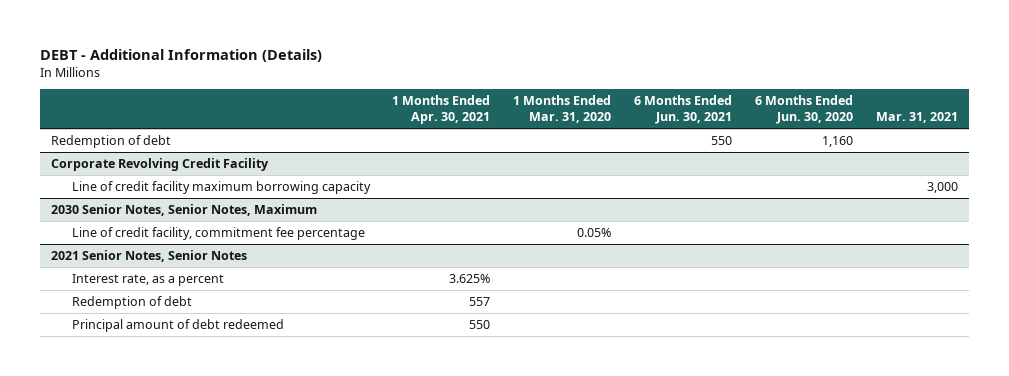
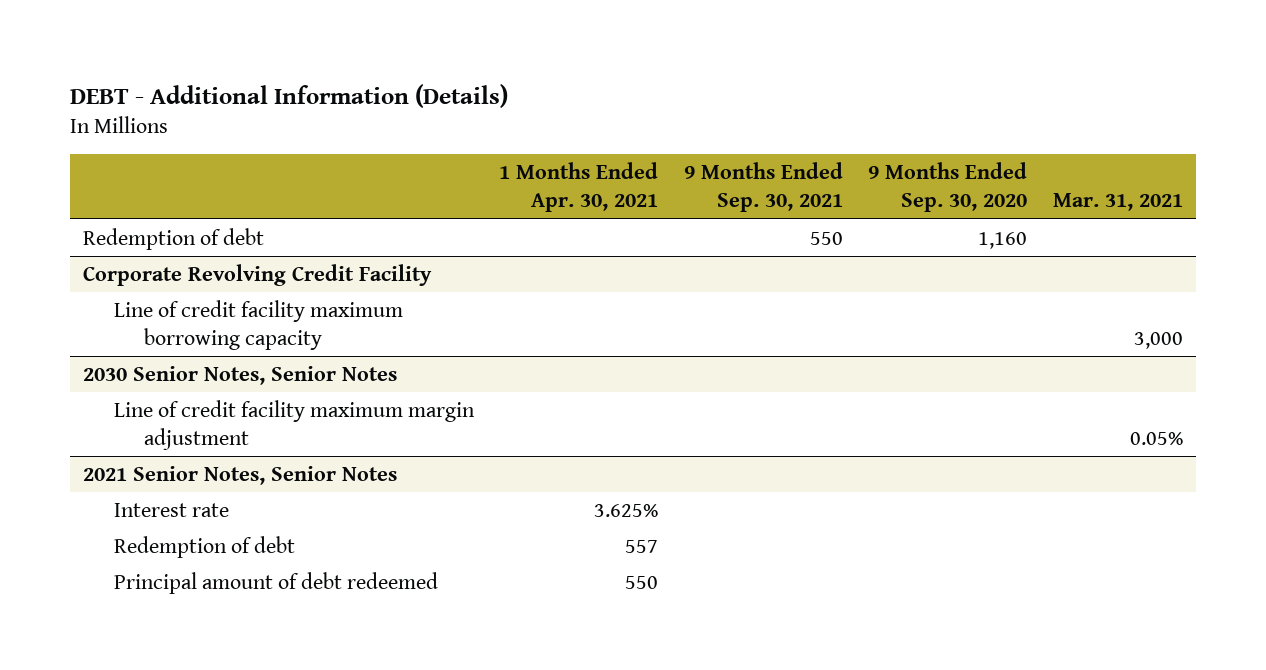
[513,95,612,124] 1 Months Ended Mar. 31, 2020 -> none
[633,95,732,125] 6 Months Ended Jun. 30, 2021 -> none
[754,95,853,125] 6 Months Ended Jun. 30, 2020 -> none
none -> [683,162,843,213] 9 Months Ended Sep. 30, 2021
none -> [868,162,1028,213] 9 Months Ended Sep. 30, 2020
[71,227,365,241] Line of credit facility, commitment fee percentage -> none
[51,204,318,217] 2030 Senior Notes, Senior Notes, Maximum -> [82,365,397,385] 2030 Senior Notes, Senior Notes
none -> [113,399,475,450] Line of credit facility maximum margin adjustment
[71,274,224,287] Interest rate, as a percent -> [113,502,229,517] Interest rate

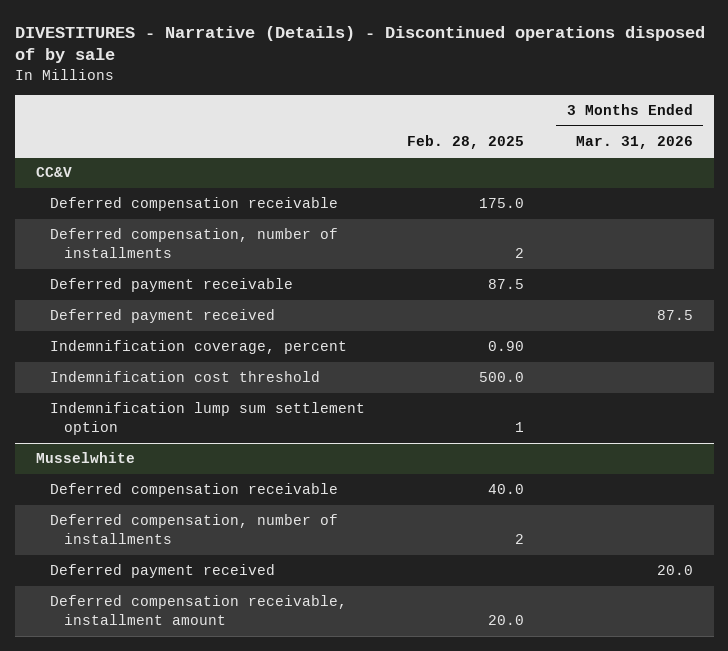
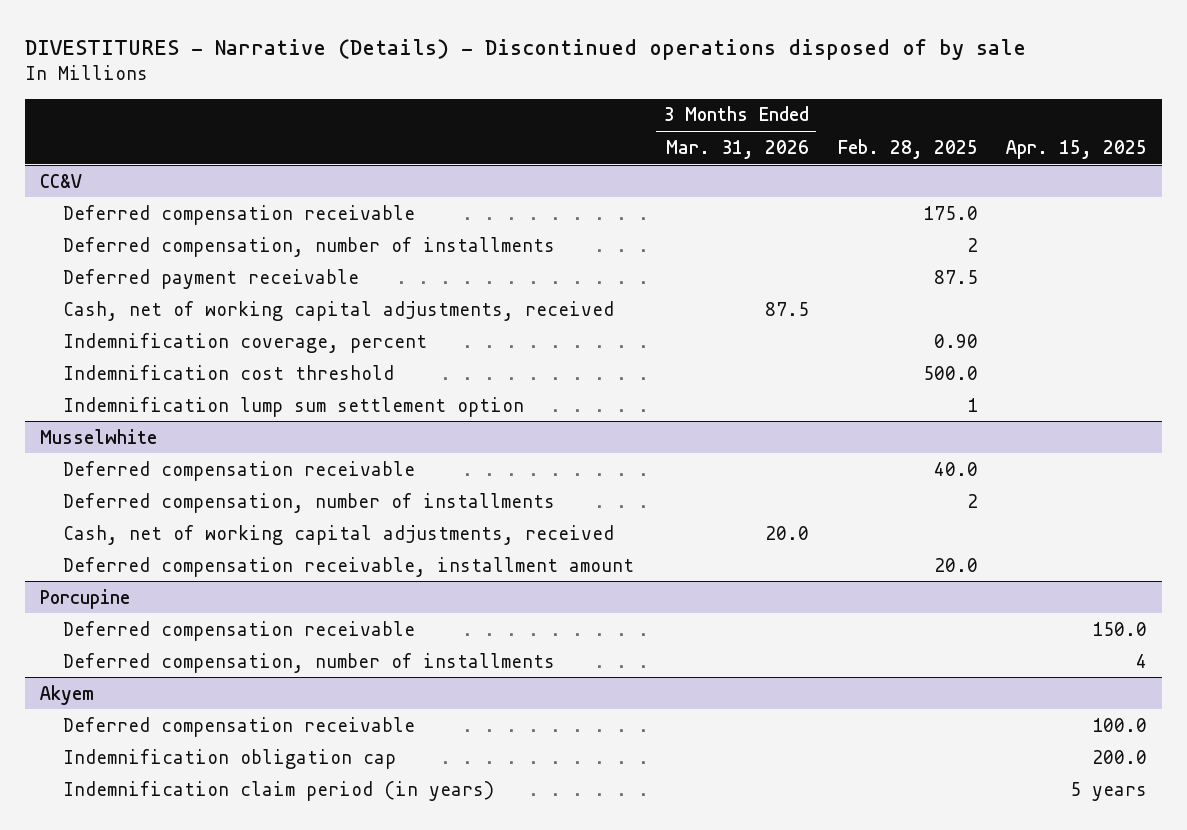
none -> [1006,139,1148,159] Apr. 15, 2025
[50,309,276,324] Deferred payment received -> [63,300,615,321] Cash, net of working capital adjustments, received
[50,564,276,579] Deferred payment received -> [63,524,615,545] Cash, net of working capital adjustments, received
none -> [39,588,130,609] Porcupine
none -> [63,620,416,641] Deferred compensation receivable
none -> [63,652,556,673] Deferred compensation, number of installments
none -> [39,684,94,705] Akyem
none -> [63,716,416,737] Deferred compensation receivable
none -> [63,748,397,769] Indemnification obligation cap
none -> [63,780,495,801] Indemnification claim period (in years)

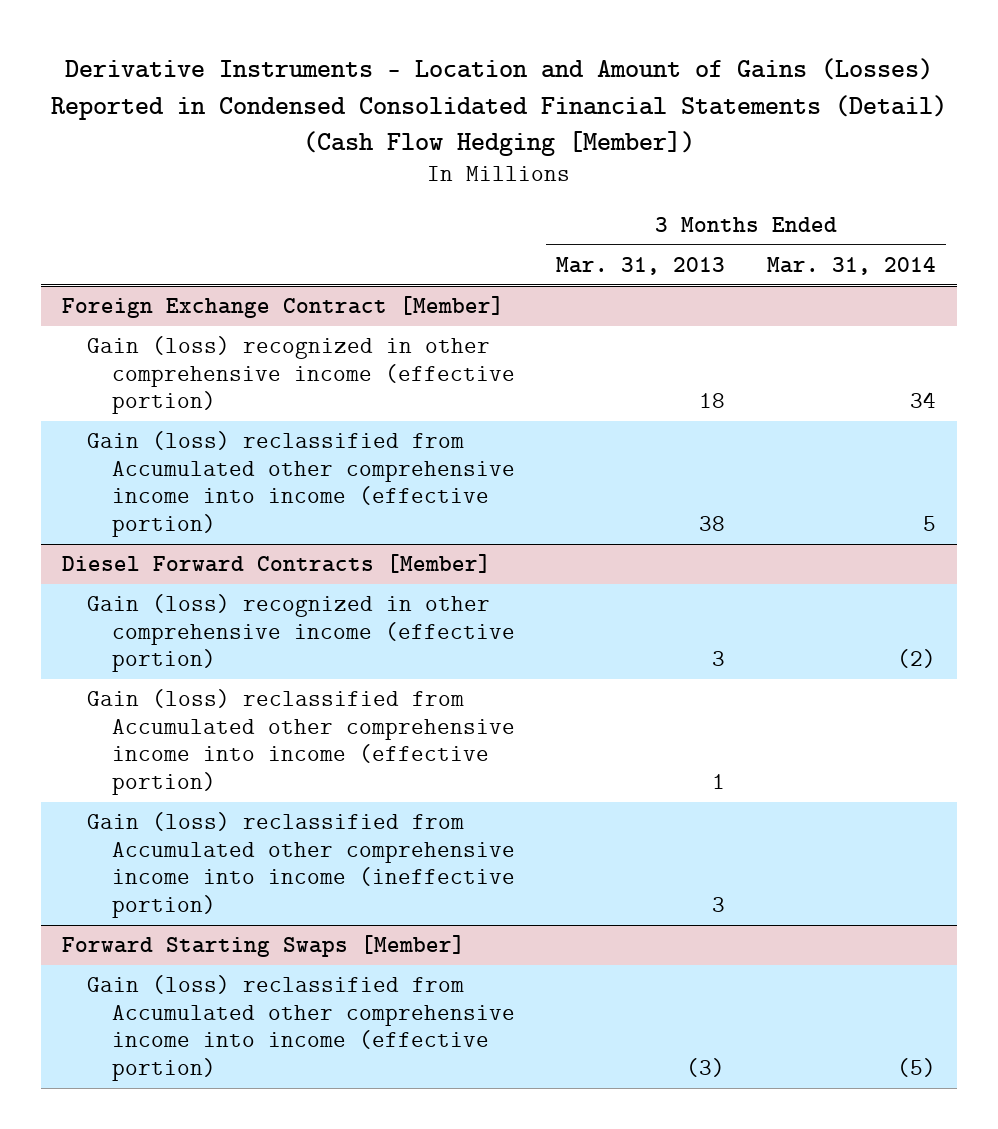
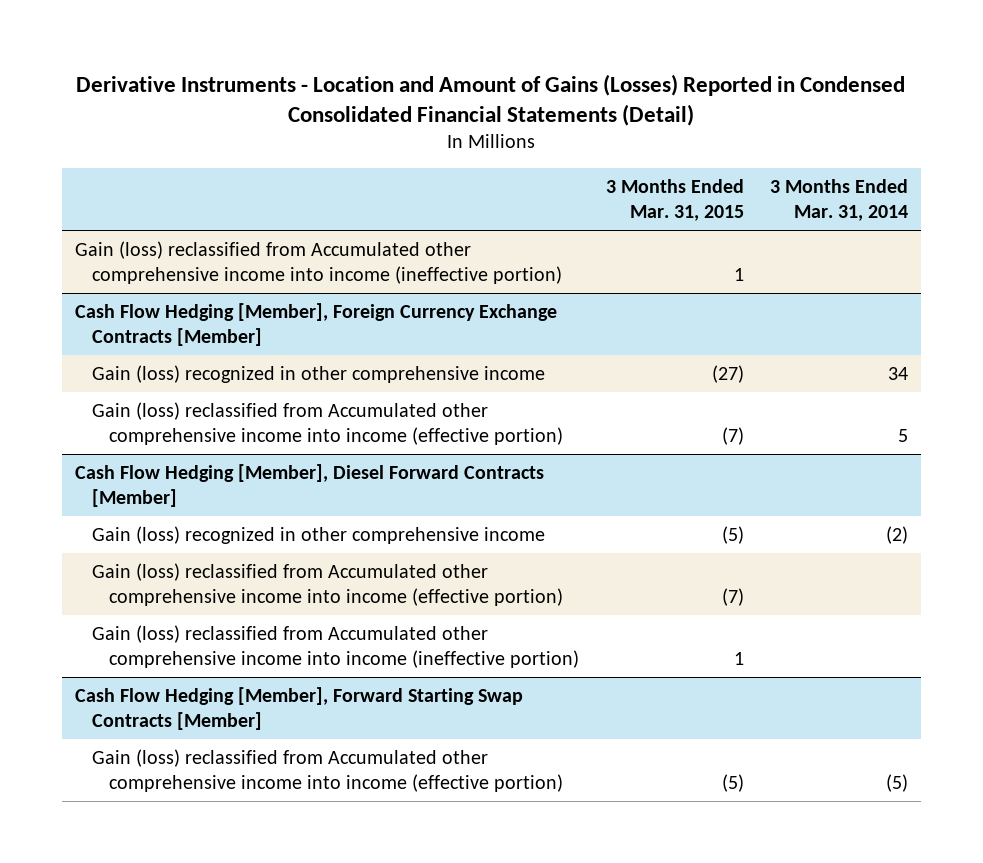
[50,58,947,156] Derivative Instruments - Location and Amount of Gains (Losses) Reported in Condensed Consolidated Financial Statements (Detail) (Cash Flow Hedging [Member]) -> [76,74,906,127] Derivative Instruments - Location and Amount of Gains (Losses) Reported in Condensed Consolidated Financial Statements (Detail)
[556,256,726,275] Mar. 31, 2013 -> none
none -> [605,178,744,221] 3 Months Ended Mar. 31, 2015
none -> [74,240,563,285] Gain (loss) reclassified from Accumulated other comprehensive income into income (ineffective portion)
[61,296,504,319] Foreign Exchange Contract [Member] -> [74,302,557,347] Cash Flow Hedging [Member], Foreign Currency Exchange Contracts [Member]
[86,336,515,415] Gain (loss) recognized in other comprehensive income (effective portion) -> [92,364,546,383] Gain (loss) recognized in other comprehensive income
[61,554,491,574] Diesel Forward Contracts [Member] -> [74,463,544,508] Cash Flow Hedging [Member], Diesel Forward Contracts [Member]
[86,594,515,673] Gain (loss) recognized in other comprehensive income (effective portion) -> [92,525,546,544] Gain (loss) recognized in other comprehensive income
[61,935,465,958] Forward Starting Swaps [Member] -> [74,686,523,731] Cash Flow Hedging [Member], Forward Starting Swap Contracts [Member]

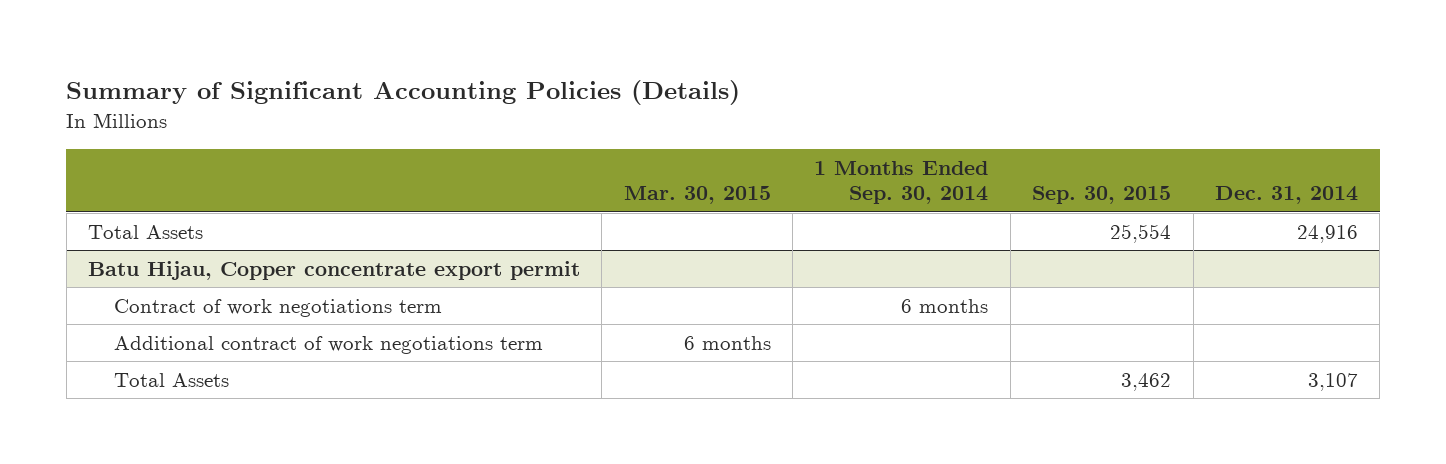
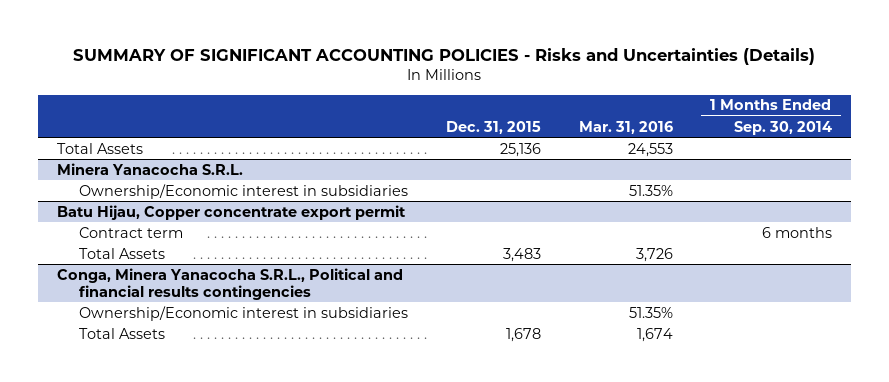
[66,80,741,106] Summary of Significant Accounting Policies (Details) -> [73,47,816,65] SUMMARY OF SIGNIFICANT ACCOUNTING POLICIES - Risks and Uncertainties (Details)
[623,186,771,205] Mar. 30, 2015 -> none
[1032,186,1172,205] Sep. 30, 2015 -> none
[1214,186,1358,205] Dec. 31, 2014 -> none
none -> [445,120,541,134] Dec. 31, 2015
none -> [578,120,673,134] Mar. 31, 2016
none -> [57,162,244,175] Minera Yanacocha S.R.L.
none -> [79,183,409,199] Ownership/Economic interest in subsidiaries
[114,336,544,355] Additional contract of work negotiations term -> none
[114,299,443,318] Contract of work negotiations term -> [79,226,184,238] Contract term
none -> [57,267,404,300] Conga, Minera Yanacocha S.R.L., Political and financial results contingencies
none -> [79,305,409,321] Ownership/Economic interest in subsidiaries
none -> [79,327,166,339] Total Assets

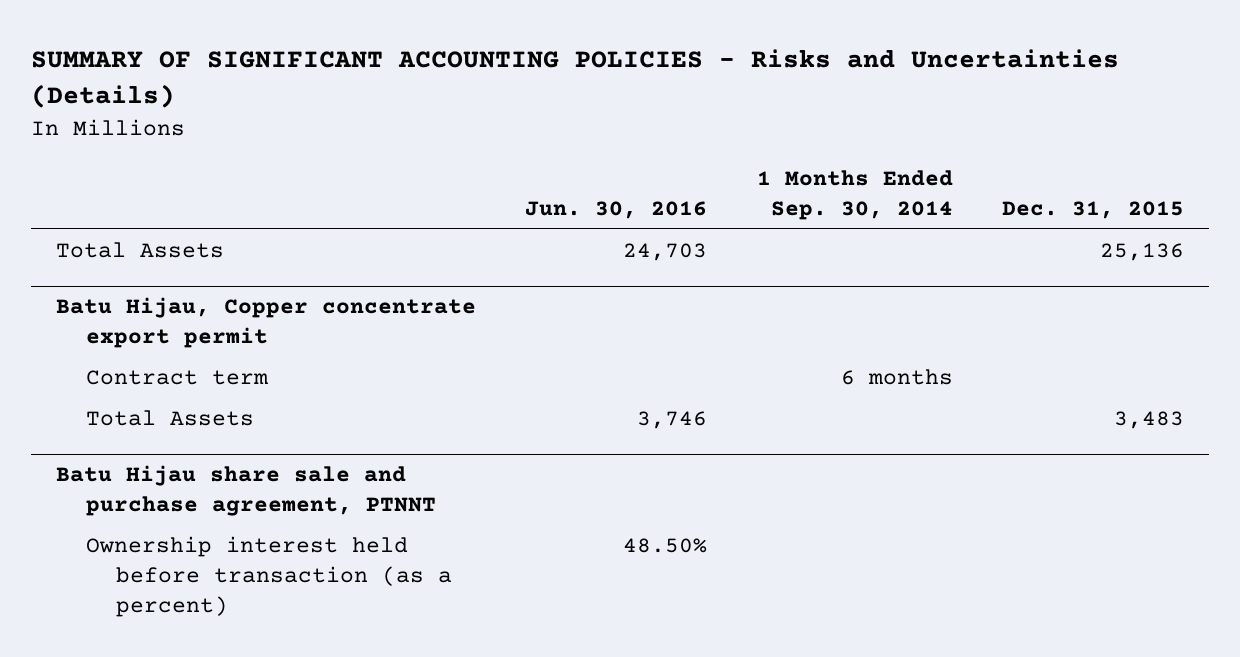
[578,120,673,134] Mar. 31, 2016 -> none
none -> [525,201,708,220] Jun. 30, 2016
[57,162,244,175] Minera Yanacocha S.R.L. -> none
[79,183,409,199] Ownership/Economic interest in subsidiaries -> none
[57,267,404,300] Conga, Minera Yanacocha S.R.L., Political and financial results contingencies -> none
[79,305,409,321] Ownership/Economic interest in subsidiaries -> none
[79,327,166,339] Total Assets -> none
none -> [55,465,436,517] Batu Hijau share sale and purchase agreement, PTNNT
none -> [85,536,452,618] Ownership interest held before transaction (as a percent)

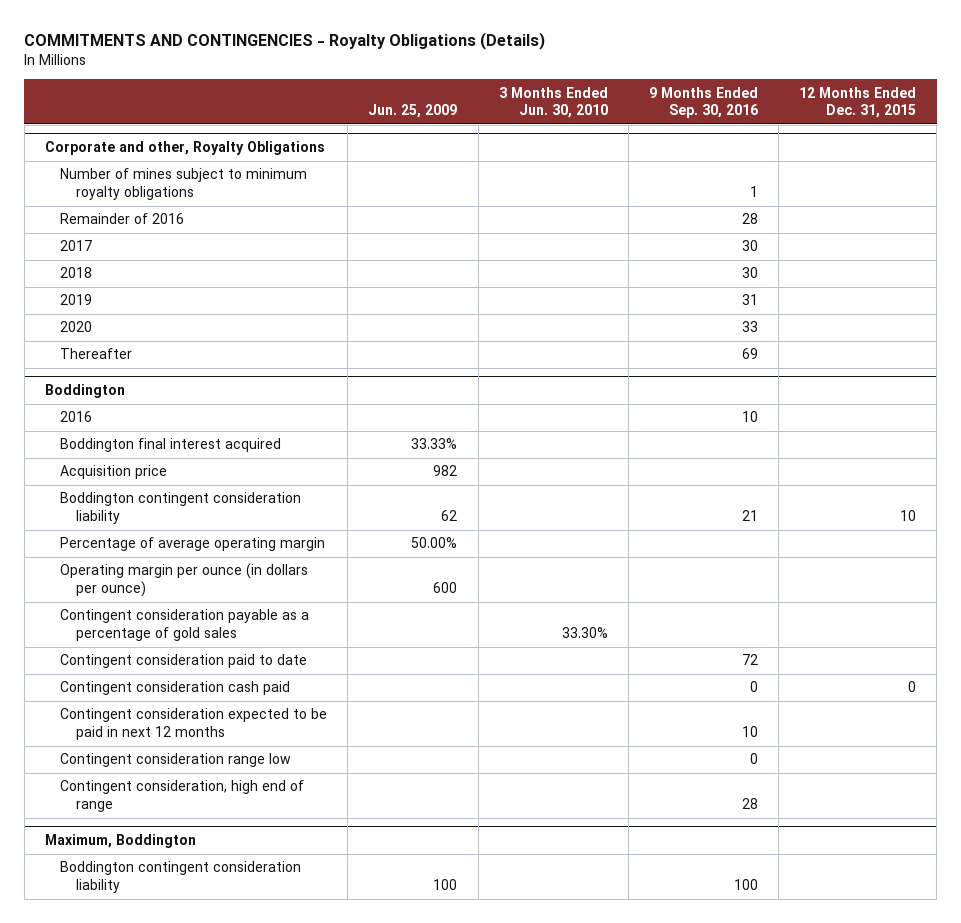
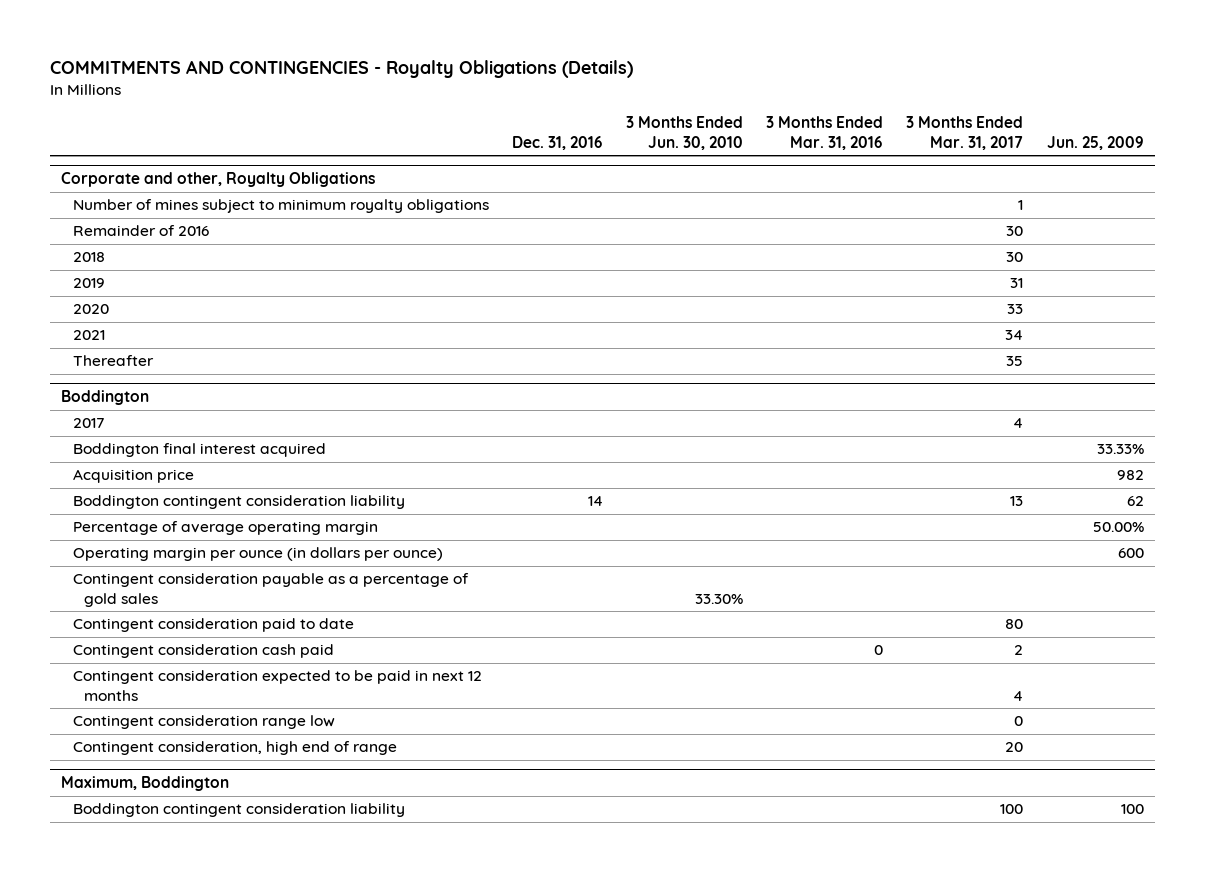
[649,86,759,119] 9 Months Ended Sep. 30, 2016 -> none
[799,86,917,119] 12 Months Ended Dec. 31, 2015 -> none
none -> [511,135,603,150] Dec. 31, 2016
none -> [766,116,884,150] 3 Months Ended Mar. 31, 2016
none -> [906,116,1024,150] 3 Months Ended Mar. 31, 2017
[60,240,93,252] 2017 -> none
none -> [72,330,105,341] 2021
[60,411,93,423] 2016 -> [72,418,105,429] 2017

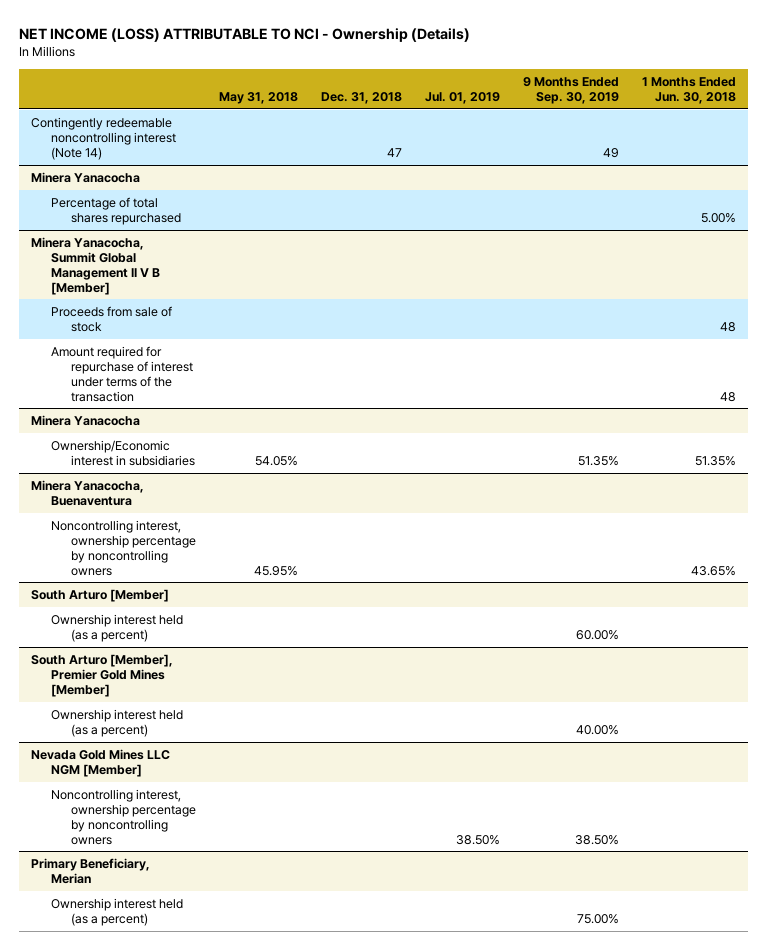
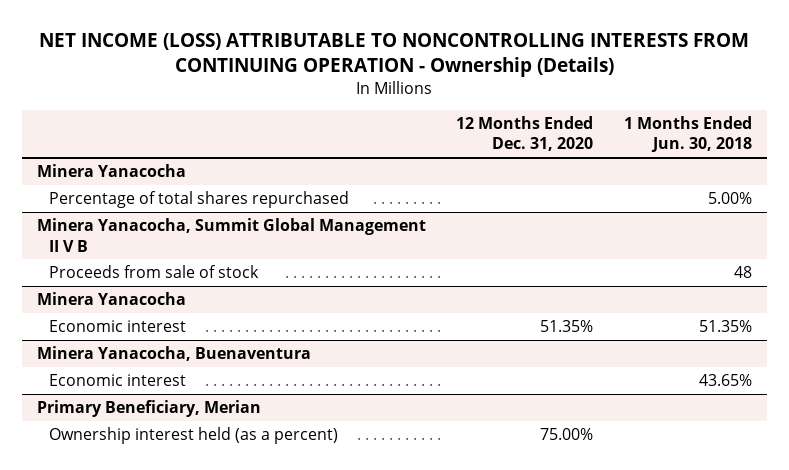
[19,28,471,43] NET INCOME (LOSS) ATTRIBUTABLE TO NCI - Ownership (Details) -> [39,32,750,77] NET INCOME (LOSS) ATTRIBUTABLE TO NONCONTROLLING INTERESTS FROM CONTINUING OPERATION - Ownership (Details)
[219,91,299,104] May 31, 2018 -> none
[321,91,403,104] Dec. 31, 2018 -> none
[425,91,501,104] Jul. 01, 2019 -> none
[523,76,620,104] 9 Months Ended Sep. 30, 2019 -> none
none -> [456,116,594,152] 12 Months Ended Dec. 31, 2020
[30,116,176,160] Contingently redeemable noncontrolling interest (Note 14) -> none
[30,236,160,295] Minera Yanacocha, Summit Global Management II V B [Member] -> [36,218,426,252] Minera Yanacocha, Summit Global Management II V B
[50,345,194,402] Amount required for repurchase of interest under terms of the transaction -> none
[50,439,196,466] Ownership/Economic interest in subsidiaries -> [48,320,186,333] Economic interest
[30,588,169,602] South Arturo [Member] -> none
[50,613,183,642] Ownership interest held (as a percent) -> none
[30,653,173,697] South Arturo [Member], Premier Gold Mines [Member] -> none
[50,708,183,737] Ownership interest held (as a percent) -> none
[30,748,170,777] Nevada Gold Mines LLC NGM [Member] -> none
[50,788,197,845] Noncontrolling interest, ownership percentage by noncontrolling owners -> none
[50,519,197,576] Noncontrolling interest, ownership percentage by noncontrolling owners -> [48,374,186,387] Economic interest

